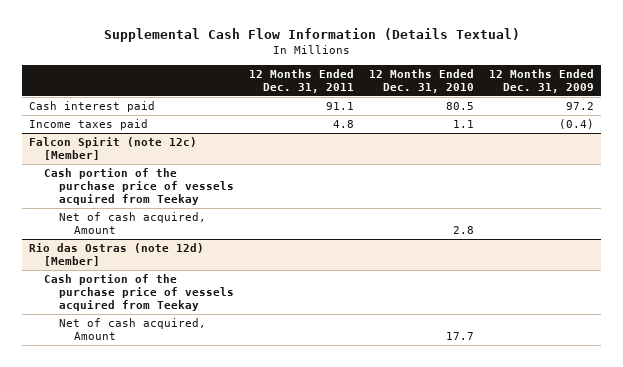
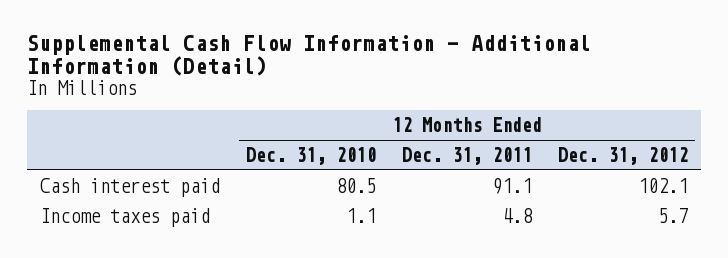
[103,28,520,43] Supplemental Cash Flow Information (Details Textual) -> [26,34,591,77] Supplemental Cash Flow Information - Additional Information (Detail)
[488,68,594,93] 12 Months Ended Dec. 31, 2009 -> none
none -> [558,146,689,165] Dec. 31, 2012
[29,136,198,160] Falcon Spirit (note 12c) [Member] -> none
[44,167,235,205] Cash portion of the purchase price of vessels acquired from Teekay -> none
[59,211,207,234] Net of cash acquired, Amount -> none
[29,242,205,266] Rio das Ostras (note 12d) [Member] -> none
[44,273,235,311] Cash portion of the purchase price of vessels acquired from Teekay -> none
[59,317,207,340] Net of cash acquired, Amount -> none

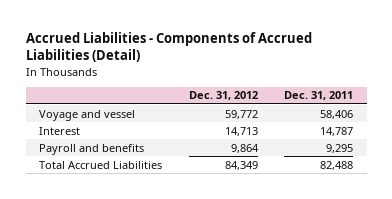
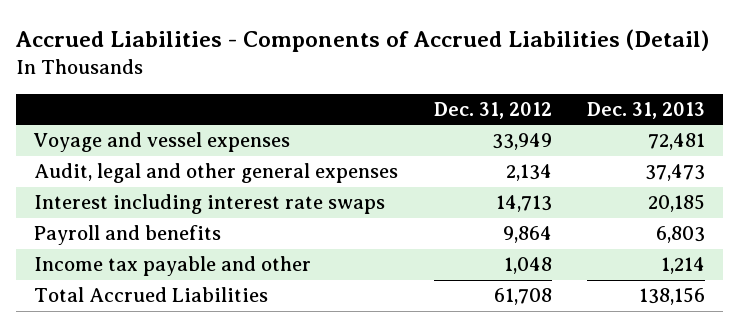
[284,91,354,101] Dec. 31, 2011 -> none
none -> [587,101,706,119] Dec. 31, 2013
[38,109,135,121] Voyage and vessel -> [32,132,290,153] Voyage and vessel expenses
[224,109,258,119] 59,772 -> [491,133,552,151] 33,949
none -> [33,163,398,184] Audit, legal and other general expenses
[38,126,80,135] Interest -> [33,194,385,215] Interest including interest rate swaps
none -> [33,256,311,277] Income tax payable and other
[224,160,258,170] 84,349 -> [493,288,552,306] 61,708

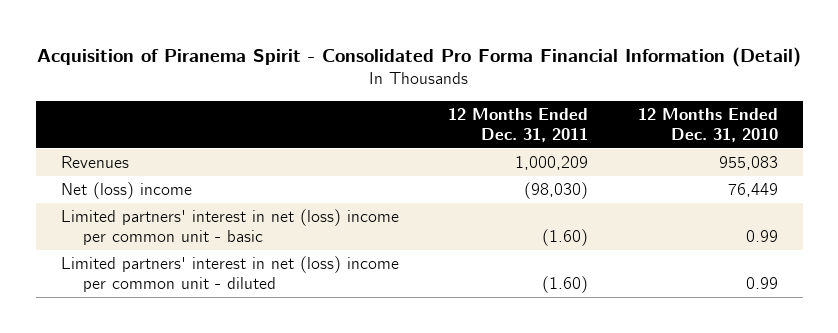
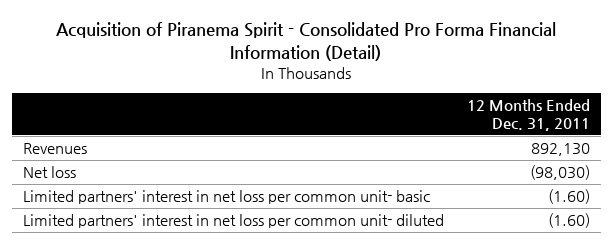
[637,108,778,142] 12 Months Ended Dec. 31, 2010 -> none
[515,156,589,171] 1,000,209 -> [530,143,590,157] 892,130
[60,182,192,200] Net (loss) income -> [23,166,77,179] Net loss
[60,209,399,246] Limited partners' interest in net (loss) income per common unit - basic -> [23,190,431,205] Limited partners' interest in net loss per common unit- basic
[60,256,399,293] Limited partners' interest in net (loss) income per common unit - diluted -> [23,214,445,229] Limited partners' interest in net loss per common unit- diluted

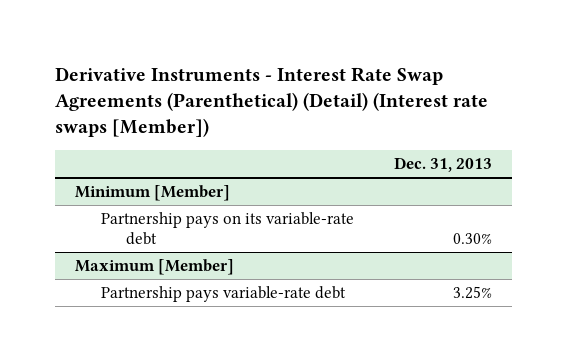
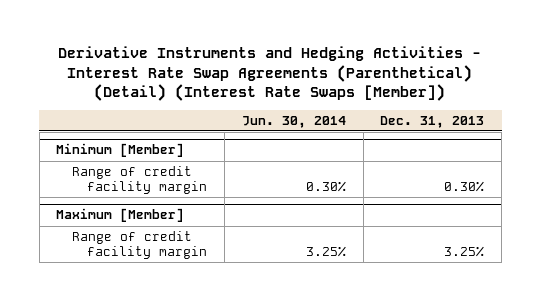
[54,66,488,138] Derivative Instruments - Interest Rate Swap Agreements (Parenthetical) (Detail) (Interest rate swaps [Member]) -> [58,46,482,102] Derivative Instruments and Hedging Activities - Interest Rate Swap Agreements (Parenthetical) (Detail) (Interest Rate Swaps [Member])
none -> [241,115,346,128] Jun. 30, 2014
[100,212,354,245] Partnership pays on its variable-rate debt -> [71,165,208,195] Range of credit facility margin
[100,286,346,303] Partnership pays variable-rate debt -> [71,230,208,260] Range of credit facility margin

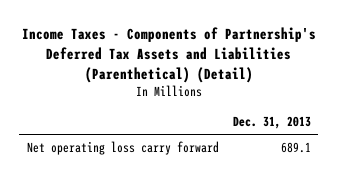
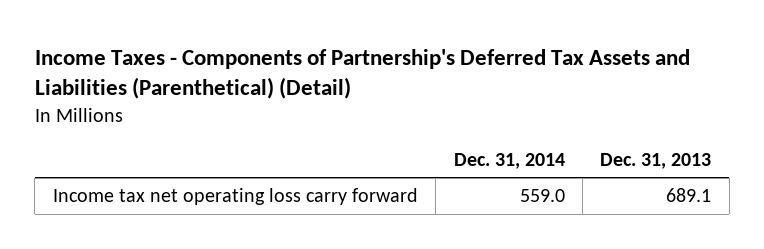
none -> [453,152,565,169] Dec. 31, 2014
[26,141,219,156] Net operating loss carry forward -> [52,188,418,206] Income tax net operating loss carry forward

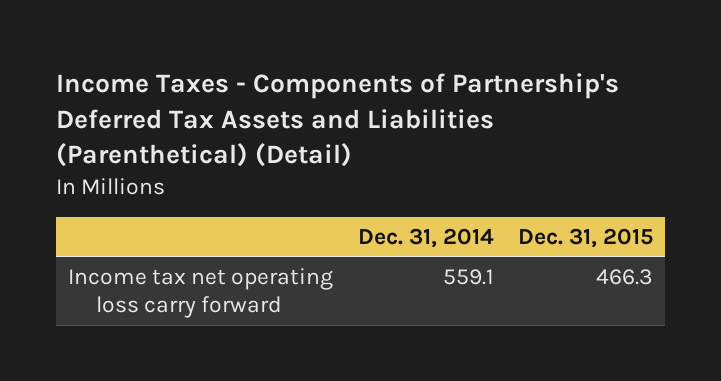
[600,152,712,169] Dec. 31, 2013 -> none
none -> [518,227,654,248] Dec. 31, 2015
[519,189,565,203] 559.0 -> [442,268,494,285] 559.1

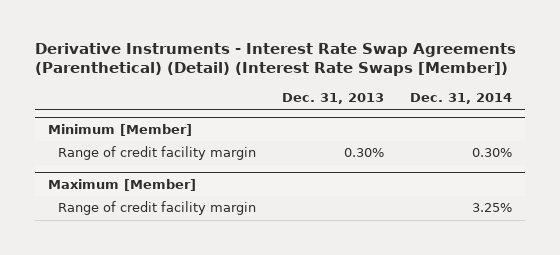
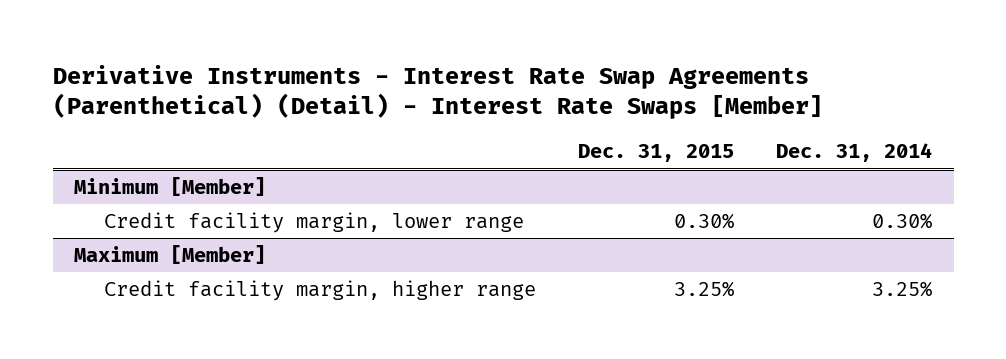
[34,43,516,77] Derivative Instruments - Interest Rate Swap Agreements (Parenthetical) (Detail) (Interest Rate Swaps [Member]) -> [52,64,823,120] Derivative Instruments - Interest Rate Swap Agreements (Parenthetical) (Detail) - Interest Rate Swaps [Member]
[282,93,385,105] Dec. 31, 2013 -> none
none -> [578,144,735,163] Dec. 31, 2015
[58,146,257,161] Range of credit facility margin -> [104,212,525,234] Credit facility margin, lower range
[58,201,257,216] Range of credit facility margin -> [104,280,537,302] Credit facility margin, higher range

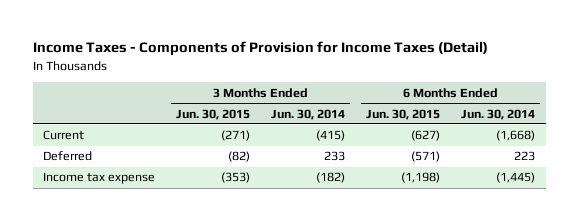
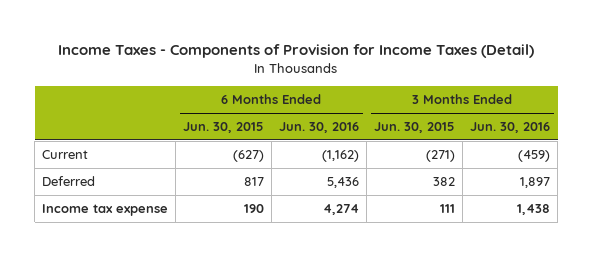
[271,108,346,120] Jun. 30, 2014 -> none
[461,108,536,120] Jun. 30, 2014 -> none
none -> [279,122,360,134] Jun. 30, 2016
none -> [470,122,551,134] Jun. 30, 2016
[228,151,251,163] (82) -> [433,177,456,187] 382
[411,151,441,163] (571) -> [244,177,265,187] 817
[221,172,251,184] (353) -> [440,204,456,214] 111
[401,172,441,184] (1,198) -> [244,204,265,214] 190

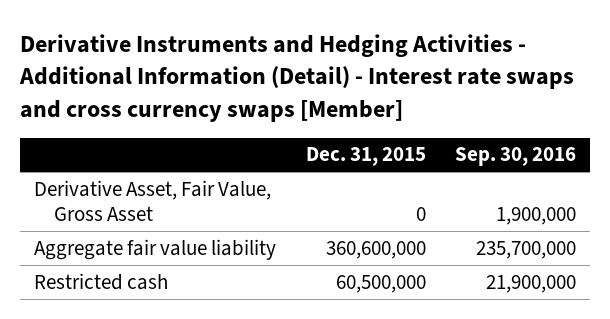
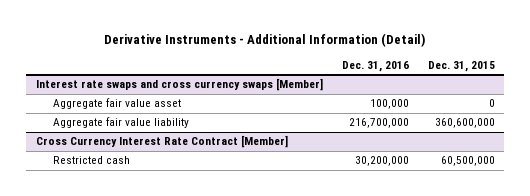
[18,34,574,122] Derivative Instruments and Hedging Activities - Additional Information (Detail) - Interest rate swaps and cross currency swaps [Member] -> [104,32,426,47] Derivative Instruments - Additional Information (Detail)
[454,147,576,167] Sep. 30, 2016 -> none
none -> [341,60,409,72] Dec. 31, 2016
none -> [35,78,323,92] Interest rate swaps and cross currency swaps [Member]
[34,179,272,222] Derivative Asset, Fair Value, Gross Asset -> [52,98,181,110] Aggregate fair value asset
none -> [35,135,288,149] Cross Currency Interest Rate Contract [Member]

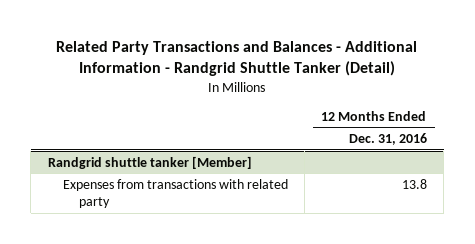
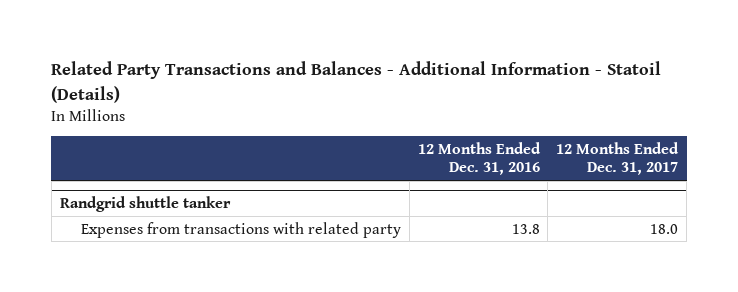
[56,41,418,77] Related Party Transactions and Balances - Additional Information - Randgrid Shuttle Tanker (Detail) -> [51,61,662,103] Related Party Transactions and Balances - Additional Information - Statoil (Details)
none -> [556,141,680,176] 12 Months Ended Dec. 31, 2017
[47,155,252,169] Randgrid shuttle tanker [Member] -> [59,195,231,212] Randgrid shuttle tanker

